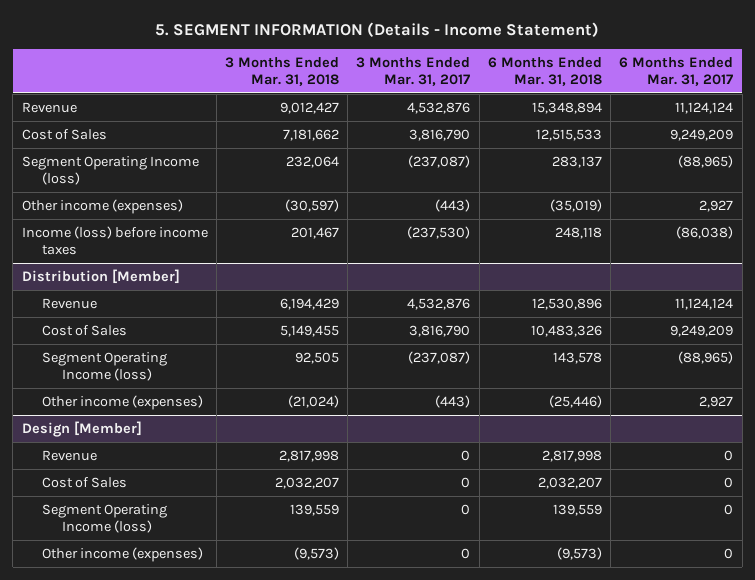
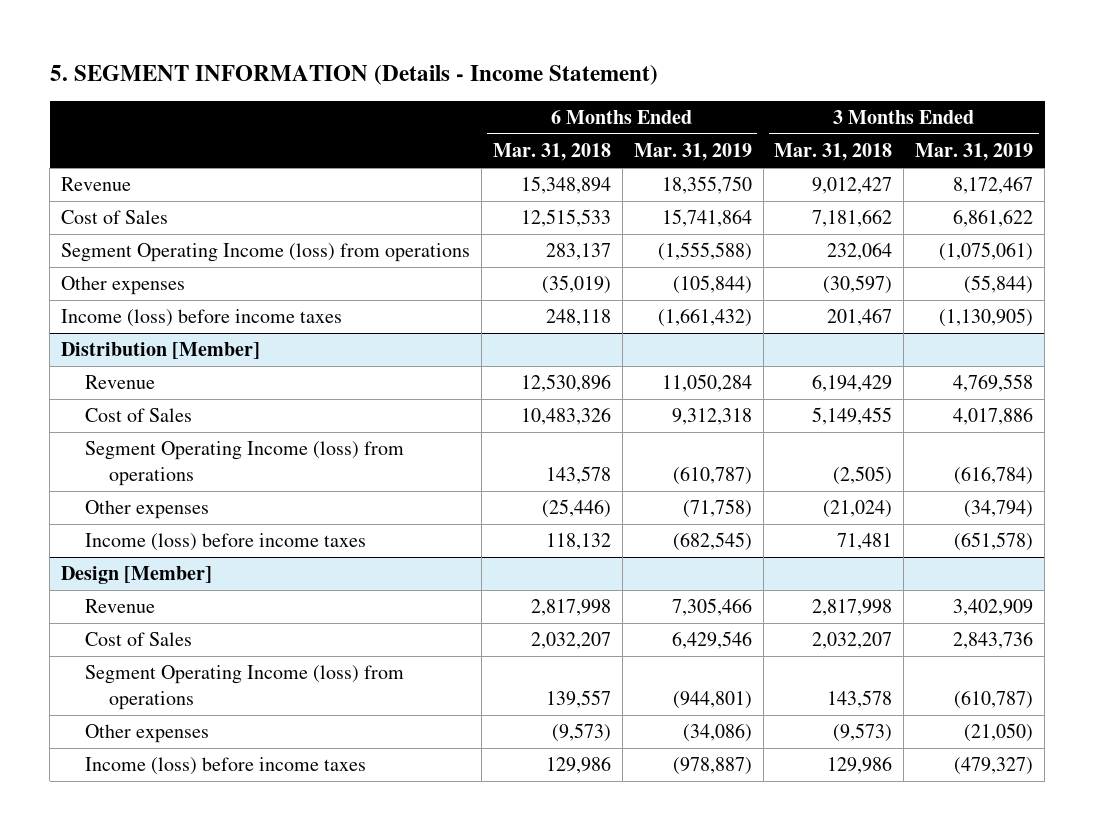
[356,57,471,87] 3 Months Ended Mar. 31, 2017 -> none
[619,57,734,87] 6 Months Ended Mar. 31, 2017 -> none
none -> [633,143,752,162] Mar. 31, 2019
none -> [915,143,1034,162] Mar. 31, 2019
[21,155,199,185] Segment Operating Income (loss) -> [61,243,471,263] Segment Operating Income (loss) from operations
[21,198,183,214] Other income (expenses) -> [61,276,186,296] Other expenses
[41,351,167,381] Segment Operating Income (loss) -> [84,441,404,486] Segment Operating Income (loss) from operations
[294,351,339,364] 92,505 -> [833,465,893,485] (2,505)
[41,394,203,410] Other income (expenses) -> [84,500,209,520] Other expenses
none -> [84,533,366,552] Income (loss) before income taxes
[41,503,167,533] Segment Operating Income (loss) -> [84,665,404,710] Segment Operating Income (loss) from operations
[289,503,339,516] 139,559 -> [827,689,893,708] 143,578
[552,503,602,516] 139,559 -> [545,689,611,708] 139,557
[41,546,203,562] Other income (expenses) -> [84,724,209,744] Other expenses
none -> [84,757,366,776] Income (loss) before income taxes

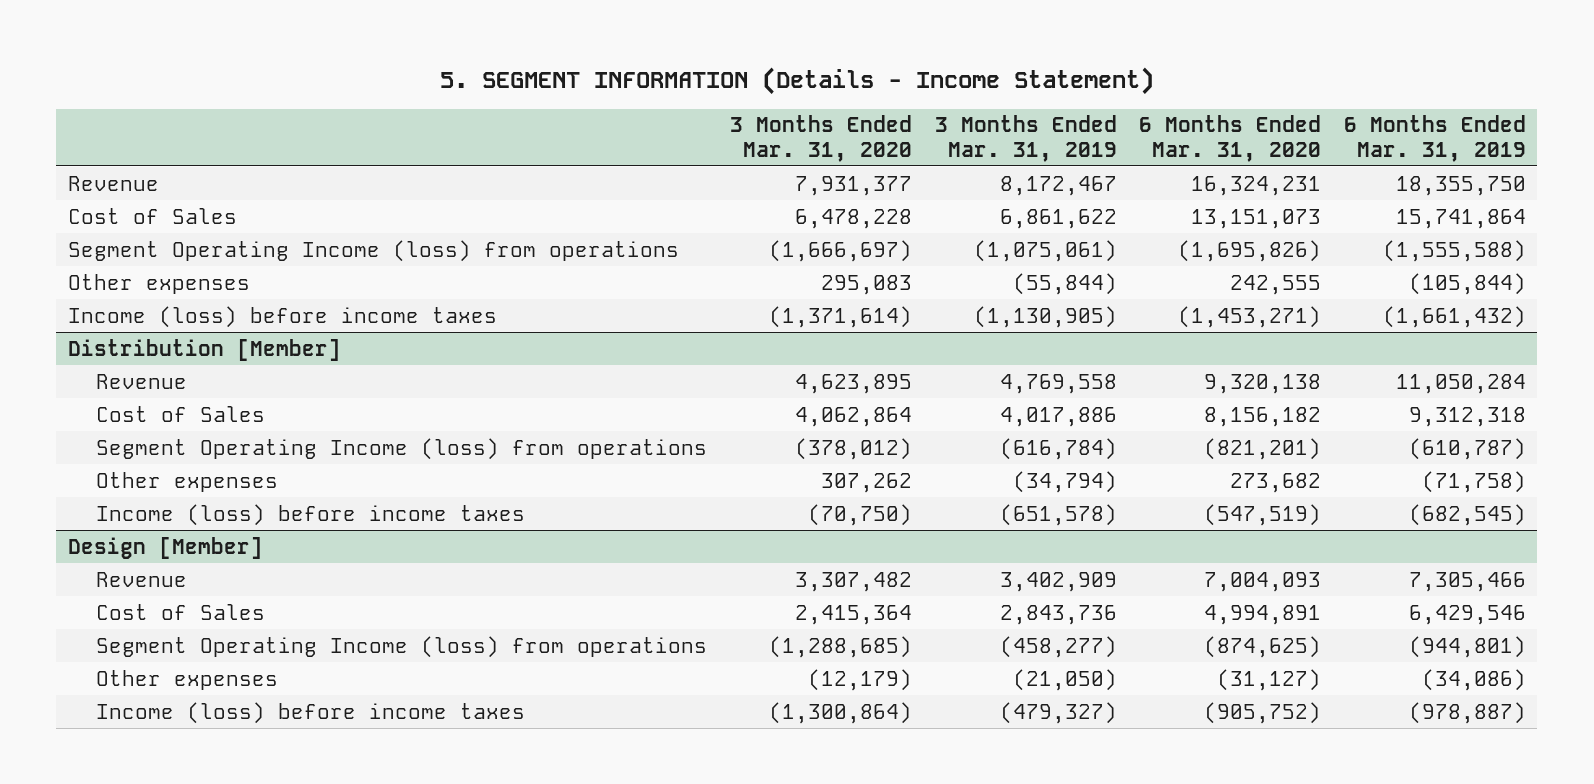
[492,143,611,162] Mar. 31, 2018 -> none
[774,143,893,162] Mar. 31, 2018 -> none
none -> [729,115,912,162] 3 Months Ended Mar. 31, 2020
none -> [1139,115,1322,162] 6 Months Ended Mar. 31, 2020
[954,689,1034,709] (610,787) -> [999,635,1117,658] (458,277)

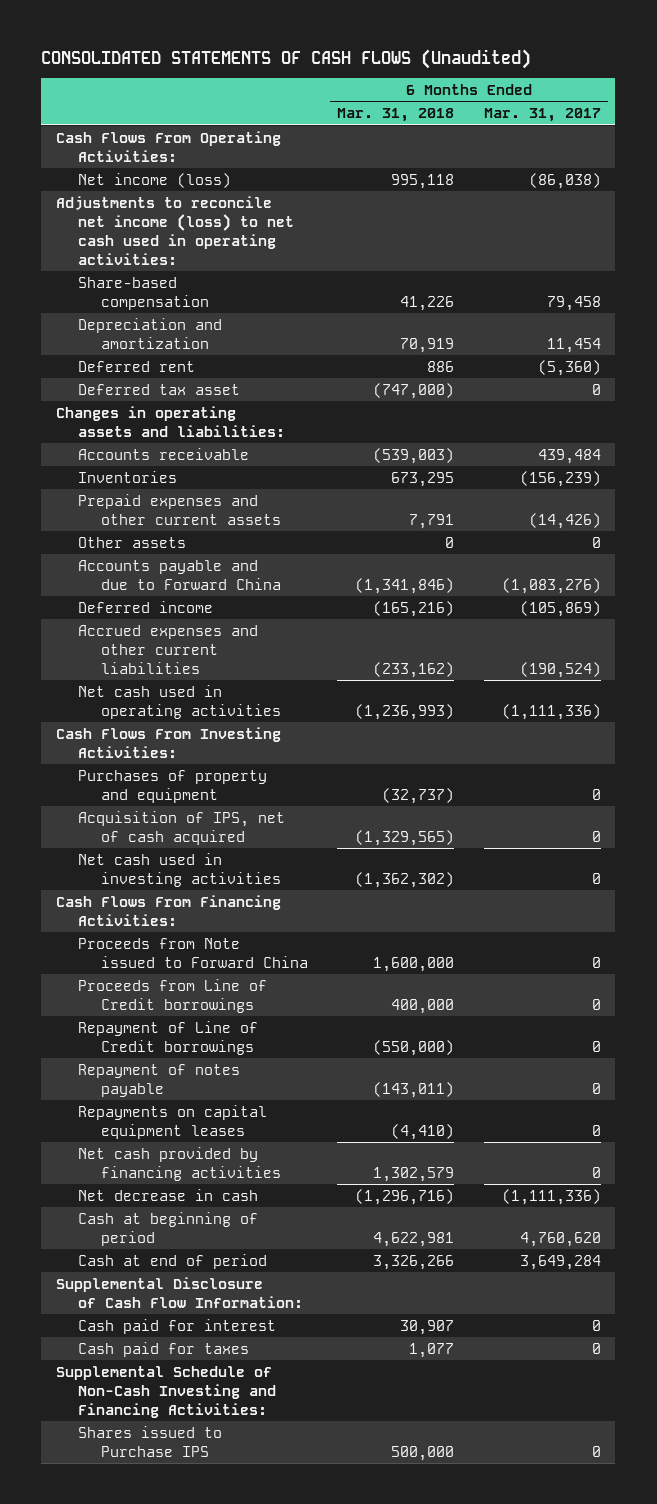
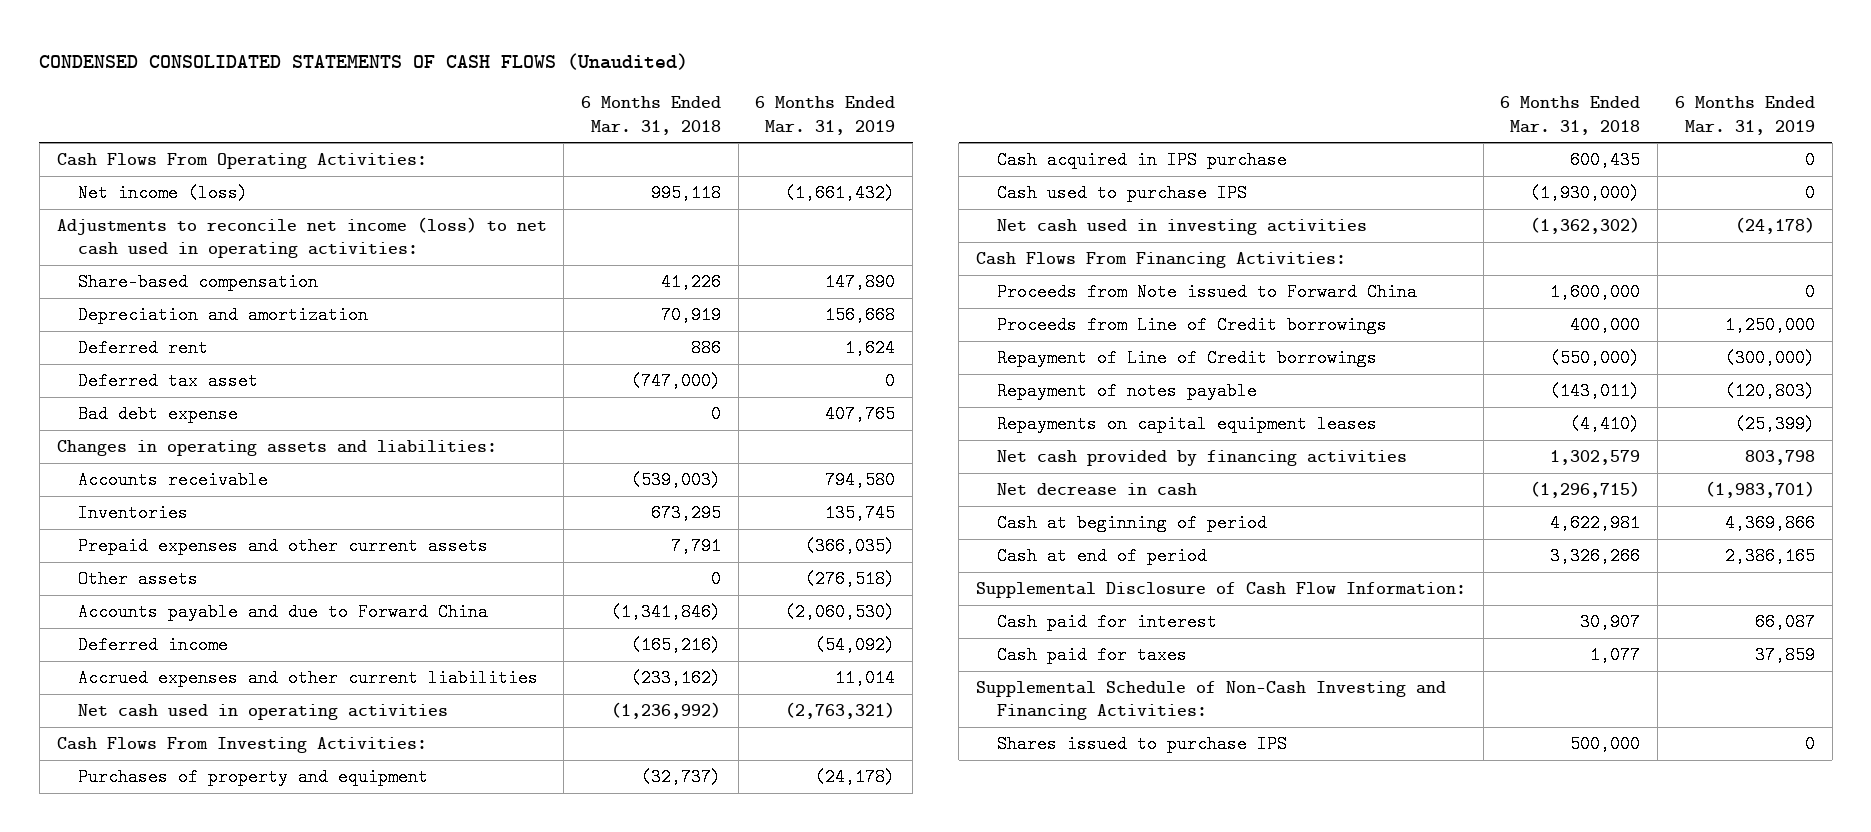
[41,48,532,69] CONSOLIDATED STATEMENTS OF CASH FLOWS (Unaudited) -> [39,52,689,70] CONDENSED CONSOLIDATED STATEMENTS OF CASH FLOWS (Unaudited)
[483,108,601,123] Mar. 31, 2017 -> none
none -> [755,96,896,135] 6 Months Ended Mar. 31, 2019
none -> [77,404,238,423] Bad debt expense
[355,703,455,720] (1,236,993) -> [611,701,722,719] (1,236,992)
[78,810,286,845] Acquisition of IPS, net of cash acquired -> none
none -> [997,150,1288,169] Cash acquired in IPS purchase
none -> [997,183,1248,202] Cash used to purchase IPS
[355,1188,455,1205] (1,296,716) -> [1530,480,1641,498] (1,296,715)
[78,1425,223,1457] Shares issued to Purchase IPS -> [997,734,1288,753] Shares issued to purchase IPS

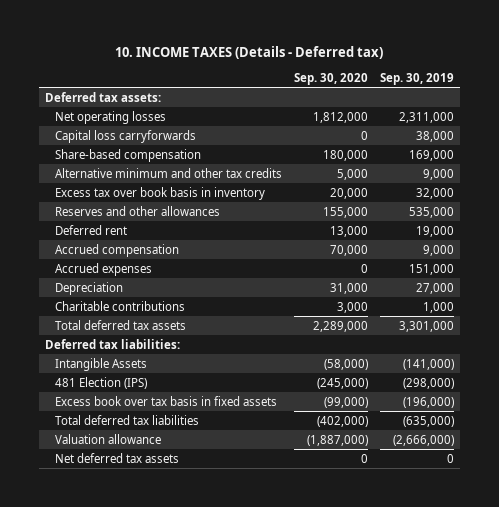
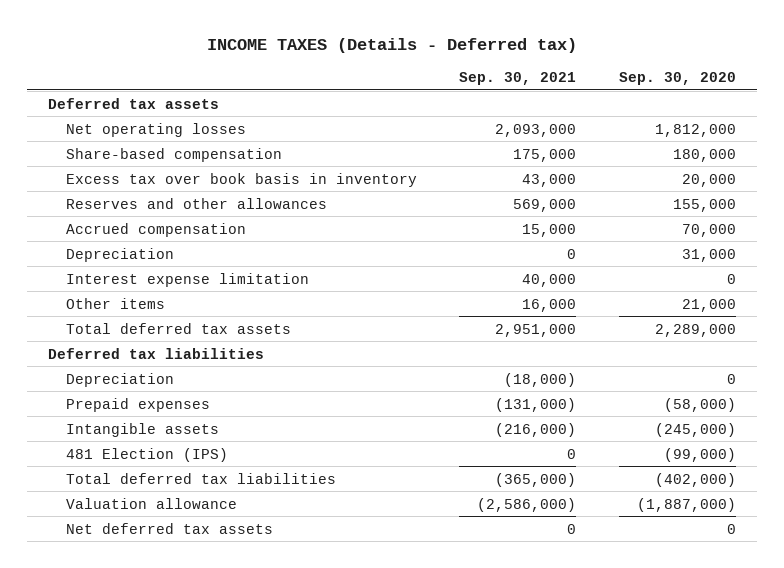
[115,45,384,59] 10. INCOME TAXES (Details - Deferred tax) -> [207,37,578,53] INCOME TAXES (Details - Deferred tax)
[379,72,454,85] Sep. 30, 2019 -> none
none -> [459,71,577,85] Sep. 30, 2021
[45,91,162,102] Deferred tax assets: -> [48,97,220,109] Deferred tax assets
[54,129,196,143] Capital loss carryforwards -> none
[54,167,282,178] Alternative minimum and other tax credits -> none
[54,224,127,235] Deferred rent -> none
[54,262,152,276] Accrued expenses -> none
[54,300,185,311] Charitable contributions -> none
none -> [65,272,309,287] Interest expense limitation
none -> [65,297,165,309] Other items
[54,395,277,406] Excess book over tax basis in fixed assets -> none
[45,338,181,349] Deferred tax liabilities: -> [48,347,265,359] Deferred tax liabilities
none -> [65,372,174,387] Depreciation
none -> [65,397,210,412] Prepaid expenses
[54,357,147,371] Intangible Assets -> [65,422,219,437] Intangible assets
[323,358,368,370] (58,000) -> [655,422,737,437] (245,000)
[316,377,368,389] (245,000) -> [664,447,737,462] (99,000)

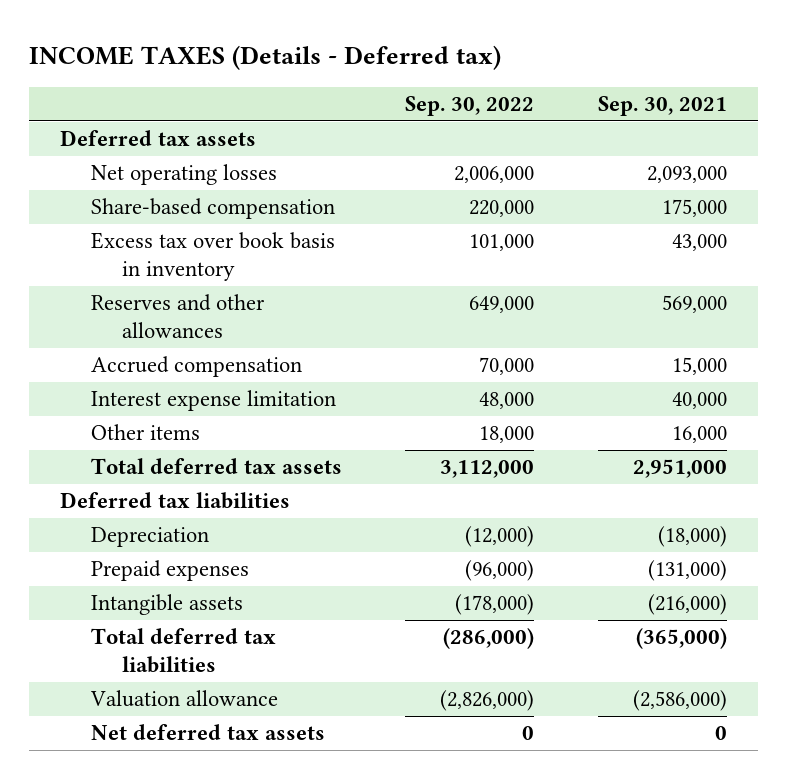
[619,71,737,85] Sep. 30, 2020 -> none
none -> [405,95,535,116] Sep. 30, 2022
[65,247,174,262] Depreciation -> none
[65,447,228,462] 481 Election (IPS) -> none

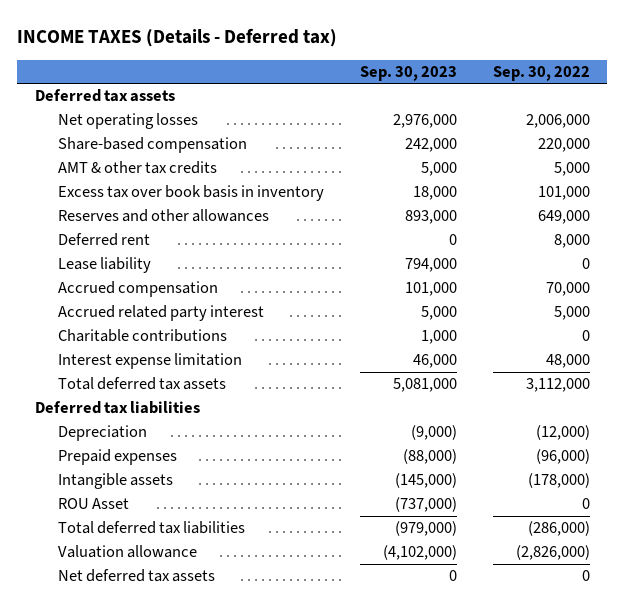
[597,95,727,116] Sep. 30, 2021 -> none
none -> [359,65,457,81] Sep. 30, 2023
none -> [58,161,218,175] AMT & other tax credits
none -> [58,233,151,247] Deferred rent
none -> [58,257,152,274] Lease liability
none -> [58,305,265,322] Accrued related party interest
none -> [58,329,228,343] Charitable contributions
[91,424,201,441] Other items -> none
none -> [58,498,130,510] ROU Asset

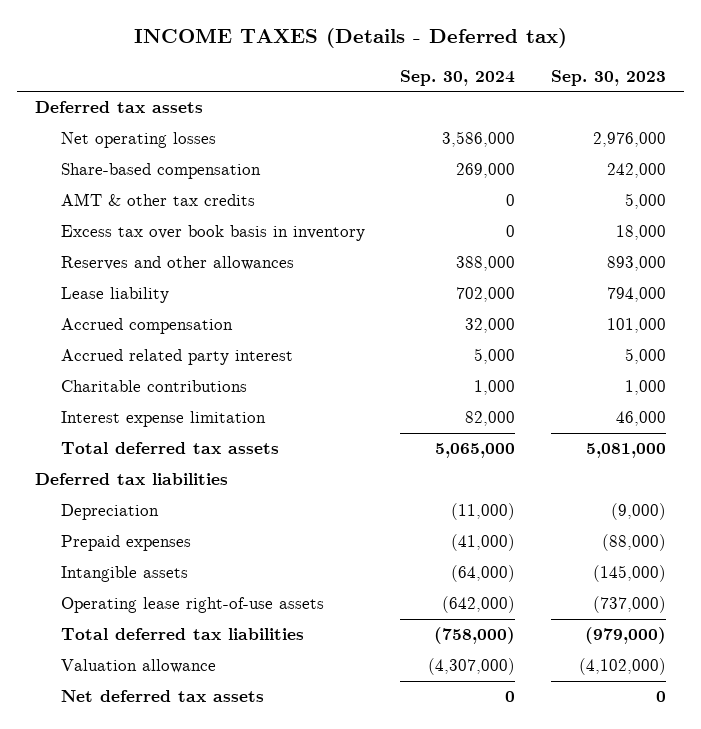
[492,65,590,81] Sep. 30, 2022 -> none
none -> [400,69,516,86] Sep. 30, 2024
[58,233,151,247] Deferred rent -> none
[58,498,130,510] ROU Asset -> [60,597,324,614] Operating lease right-of-use assets

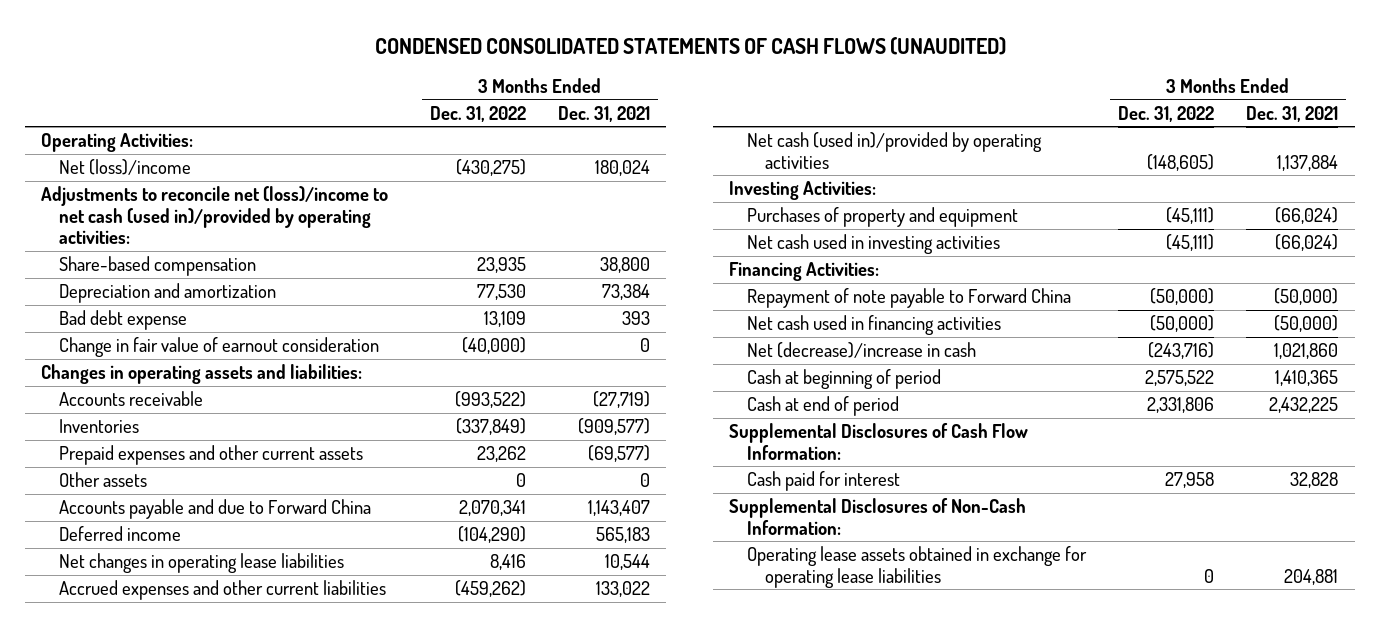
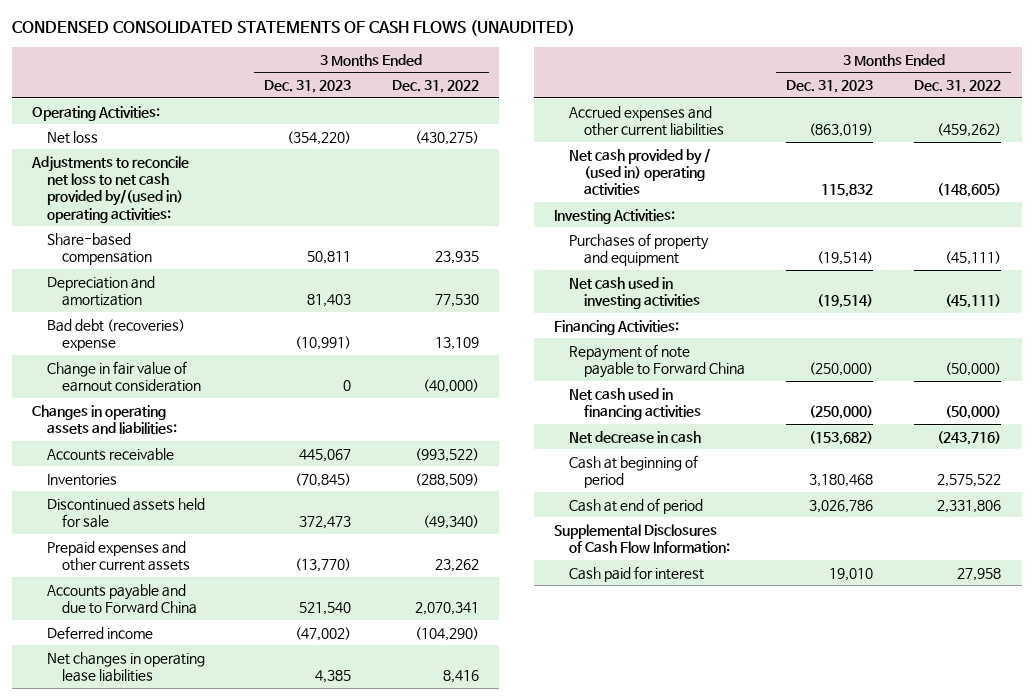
[558,105,651,122] Dec. 31, 2021 -> none
none -> [263,79,351,93] Dec. 31, 2023
[59,159,192,176] Net (loss)/income -> [46,130,98,144] Net loss
[41,186,389,245] Adjustments to reconcile net (loss)/income to net cash (used in)/provided by operating activities: -> [31,155,190,223] Adjustments to reconcile net loss to net cash provided by/(used in) operating activities:
[59,310,188,331] Bad debt expense -> [46,318,185,351] Bad debt (recoveries) expense
[456,418,527,436] (337,849) -> [414,472,479,487] (288,509)
none -> [46,497,205,528] Discontinued assets held for sale
[59,472,148,488] Other assets -> none
[747,132,1043,169] Net cash (used in)/provided by operating activities -> [569,147,711,196] Net cash provided by / (used in) operating activities
[747,342,977,359] Net (decrease)/increase in cash -> [569,430,702,443] Net decrease in cash
[729,498,1027,535] Supplemental Disclosures of Non-Cash Information: -> none
[747,546,1088,588] Operating lease assets obtained in exchange for operating lease liabilities -> none

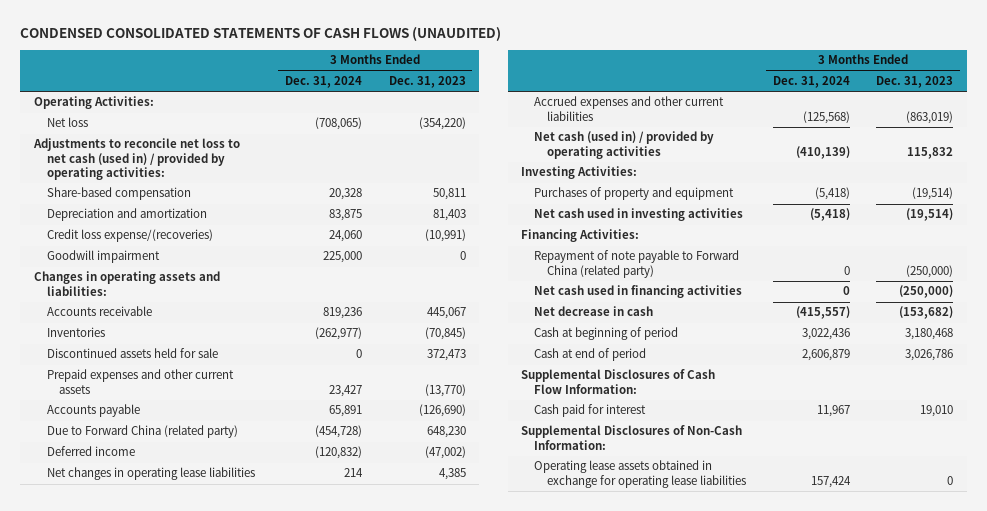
[391,79,479,93] Dec. 31, 2022 -> none
none -> [284,75,362,88] Dec. 31, 2024
[31,155,190,223] Adjustments to reconcile net loss to net cash provided by/(used in) operating activities: -> [32,138,240,181] Adjustments to reconcile net loss to net cash (used in) / provided by operating activities:
[46,360,201,392] Change in fair value of earnout consideration -> none
[46,318,185,351] Bad debt (recoveries) expense -> [46,229,213,243] Credit loss expense/(recoveries)
none -> [46,250,160,264] Goodwill impairment
none -> [46,404,140,418] Accounts payable
[46,583,197,614] Accounts payable and due to Forward China -> [46,425,238,439] Due to Forward China (related party)
[298,601,351,615] 521,540 -> [426,426,466,439] 648,230
[569,147,711,196] Net cash provided by / (used in) operating activities -> [534,131,715,159] Net cash (used in) / provided by operating activities
[569,343,746,378] Repayment of note payable to Forward China -> [534,250,740,278] Repayment of note payable to Forward China (related party)
none -> [521,425,743,450] Supplemental Disclosures of Non-Cash Information:
none -> [534,460,746,488] Operating lease assets obtained in exchange for operating lease liabilities

